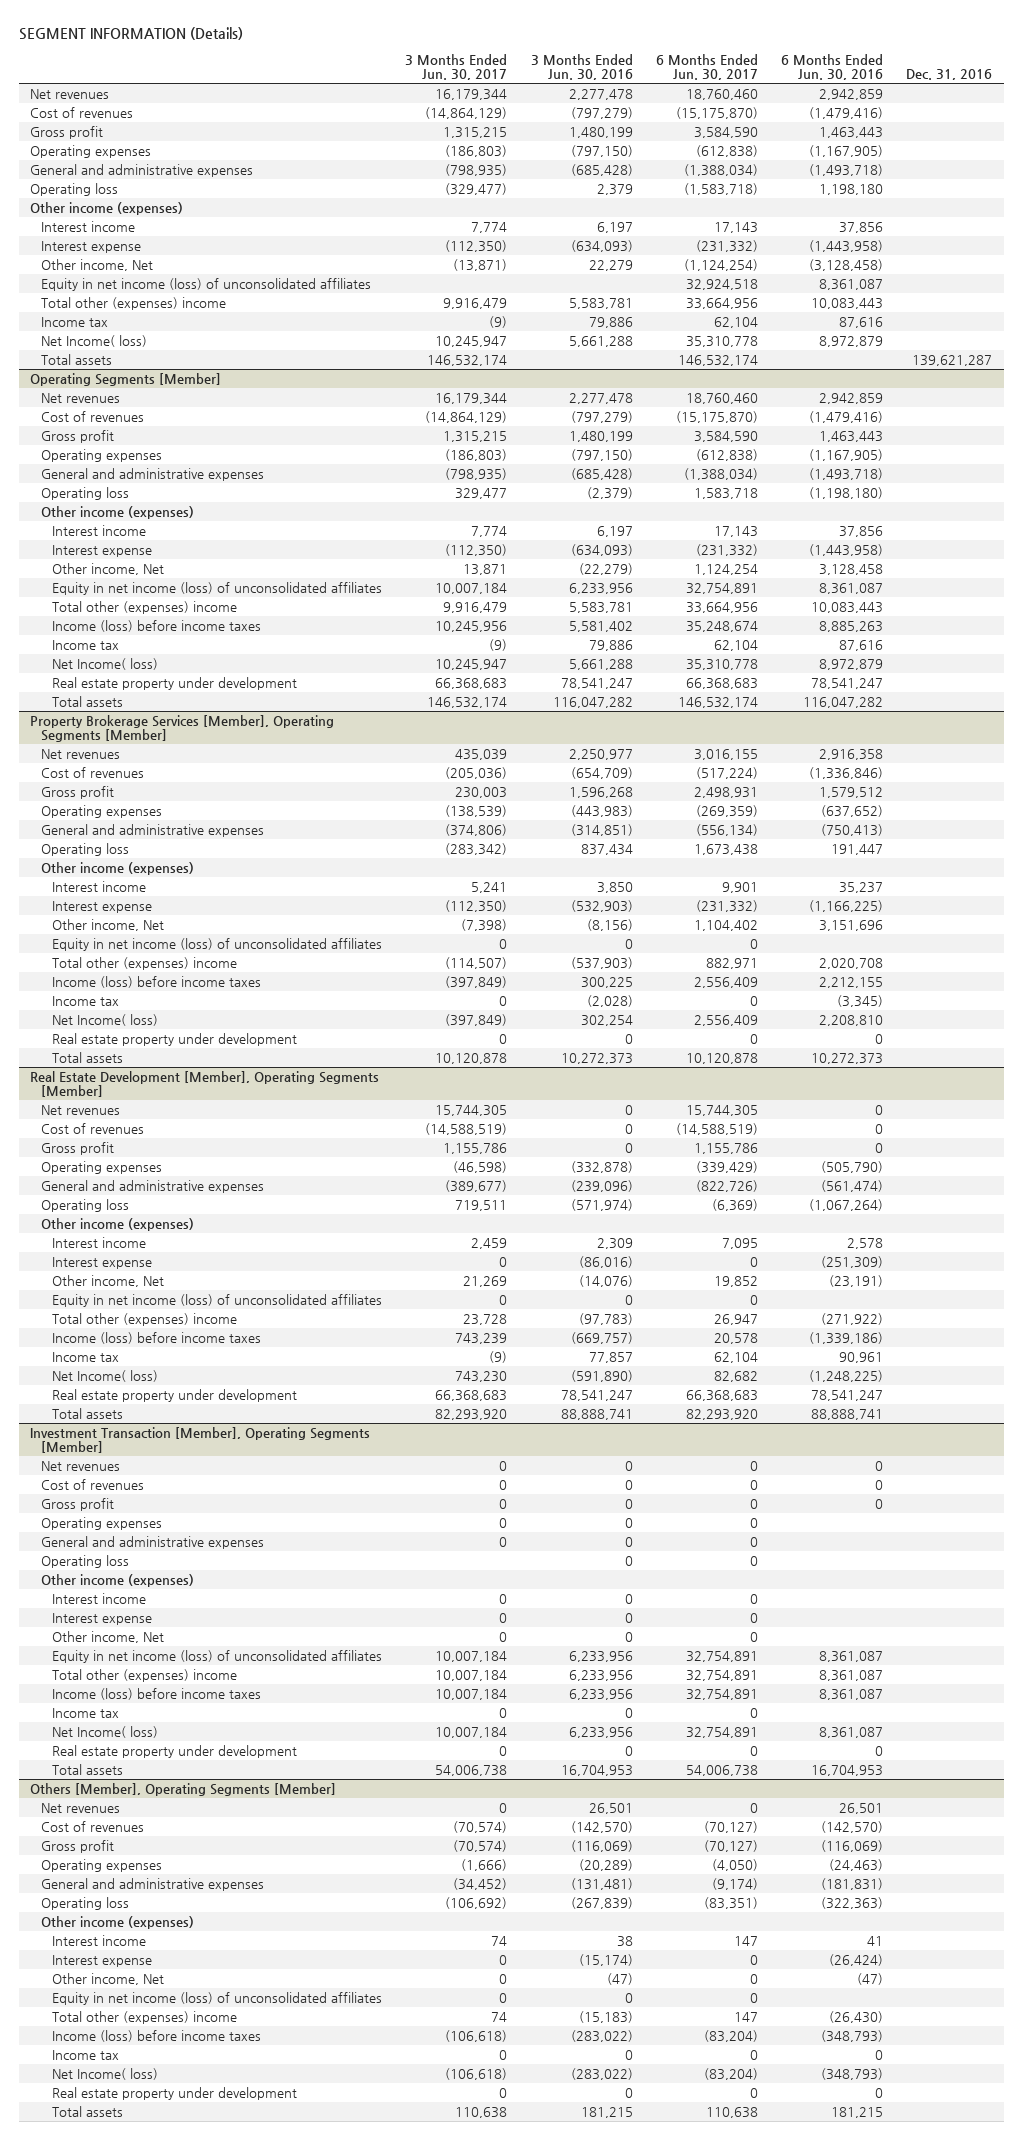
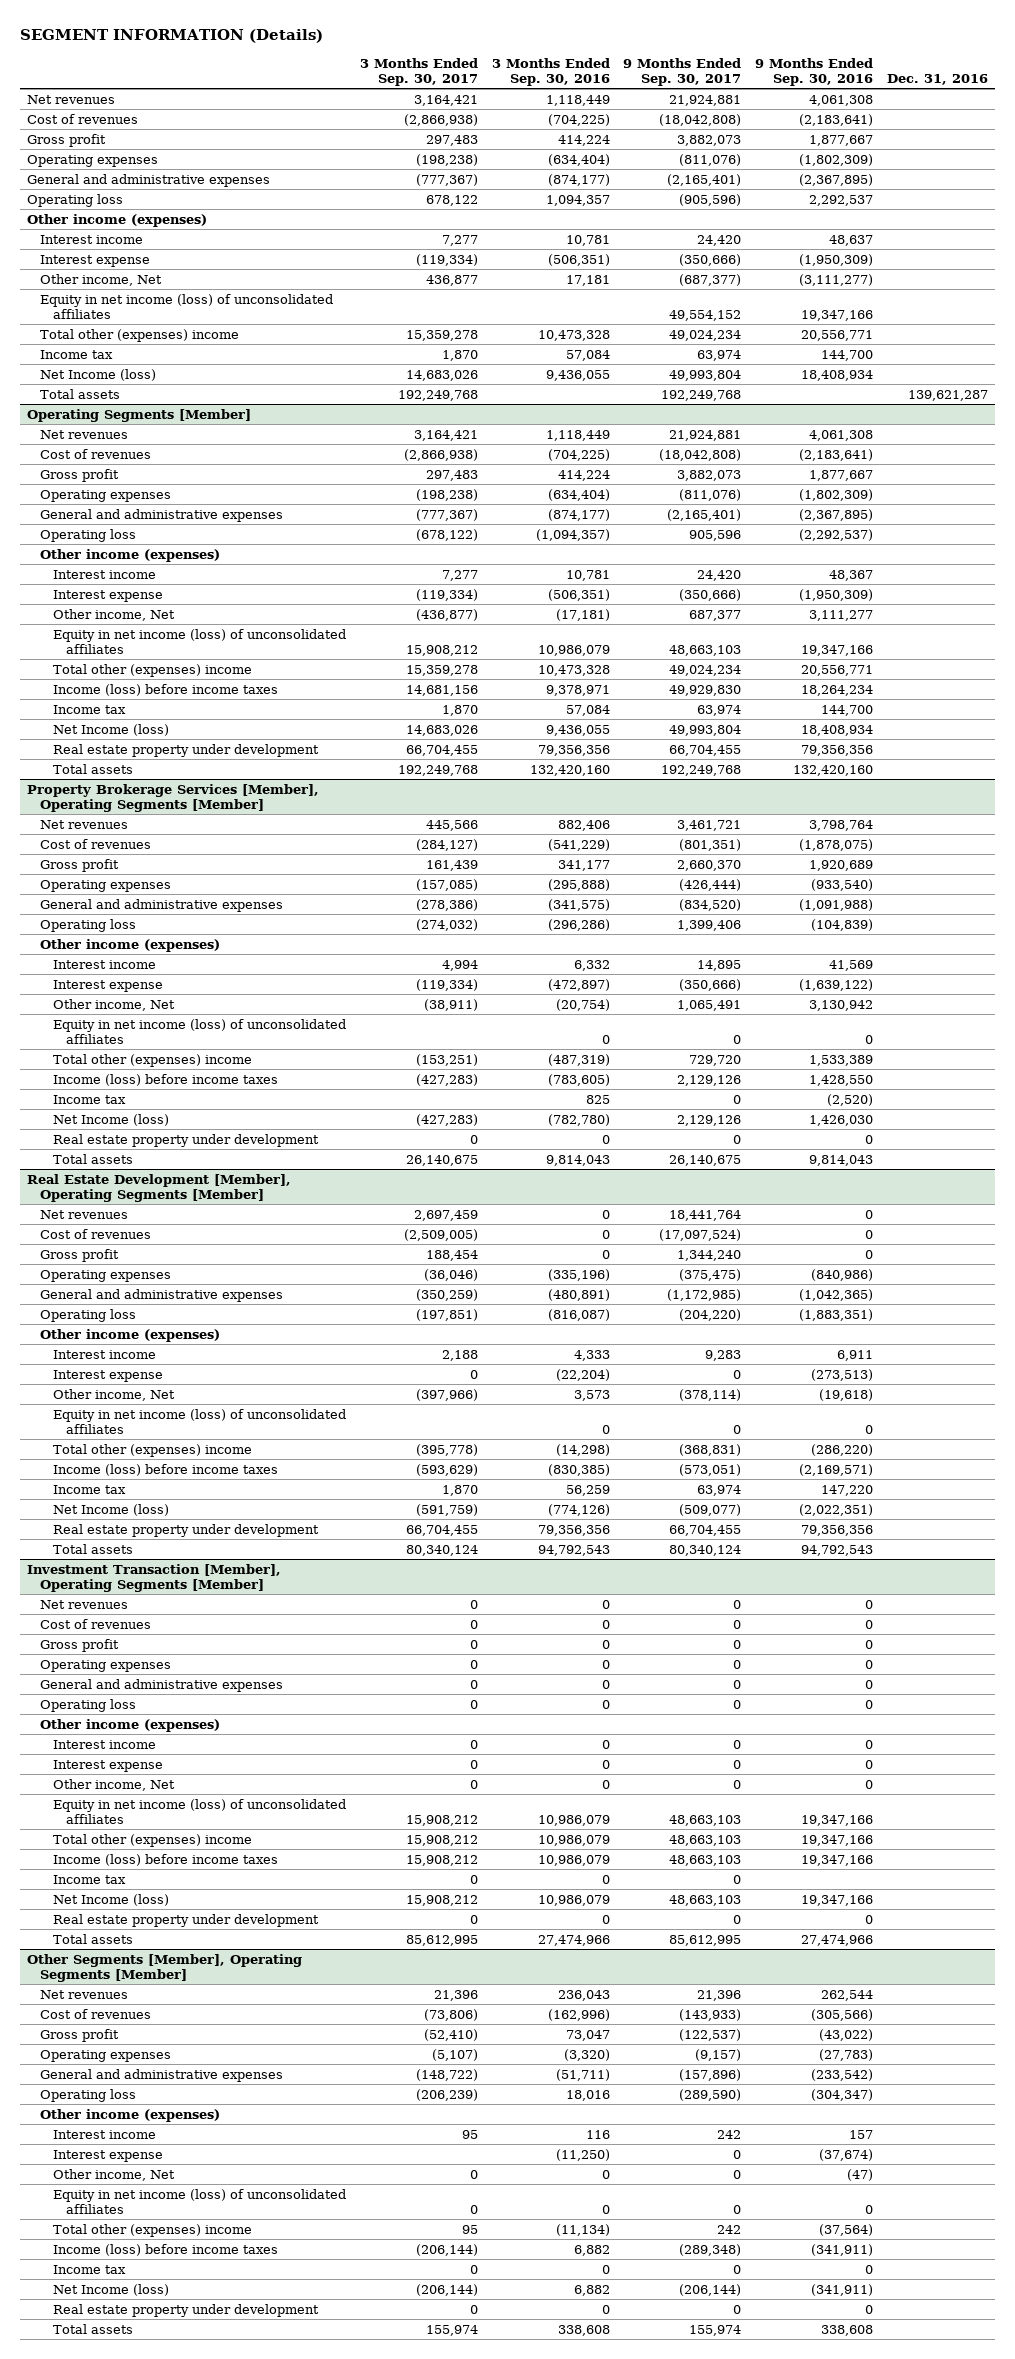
[405,54,508,81] 3 Months Ended Jun. 30, 2017 -> none
[530,54,633,81] 3 Months Ended Jun. 30, 2016 -> none
[655,54,758,81] 6 Months Ended Jun. 30, 2017 -> none
[780,54,883,81] 6 Months Ended Jun. 30, 2016 -> none
none -> [359,58,478,87] 3 Months Ended Sep. 30, 2017
none -> [491,58,610,87] 3 Months Ended Sep. 30, 2016
none -> [623,58,742,87] 9 Months Ended Sep. 30, 2017
none -> [755,58,874,87] 9 Months Ended Sep. 30, 2016
[41,334,148,347] Net Income( loss) -> [39,368,156,381] Net Income (loss)
[52,657,159,670] Net Income( loss) -> [52,723,169,736] Net Income (loss)
[52,1013,159,1026] Net Income( loss) -> [52,1113,169,1126] Net Income (loss)
[52,1369,159,1382] Net Income( loss) -> [52,1503,169,1516] Net Income (loss)
[52,1725,159,1738] Net Income( loss) -> [52,1893,169,1906] Net Income (loss)
[30,1782,337,1796] Others [Member], Operating Segments [Member] -> [27,1953,303,1982] Other Segments [Member], Operating Segments [Member]
[52,2067,159,2080] Net Income( loss) -> [52,2283,169,2296] Net Income (loss)

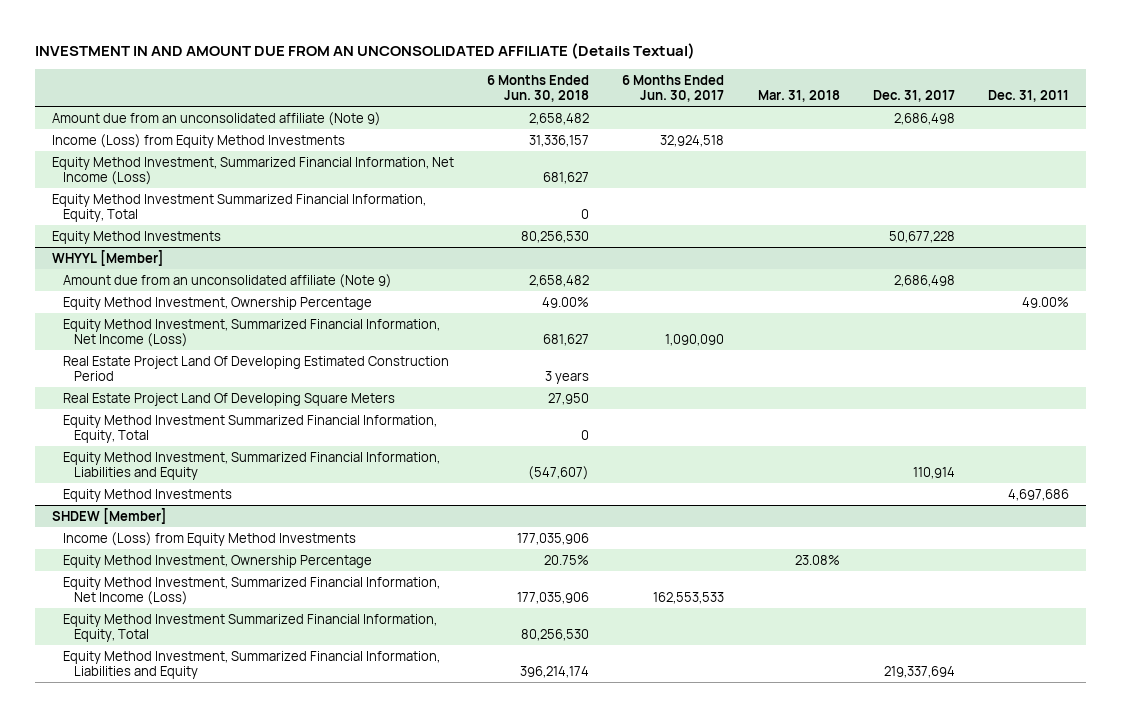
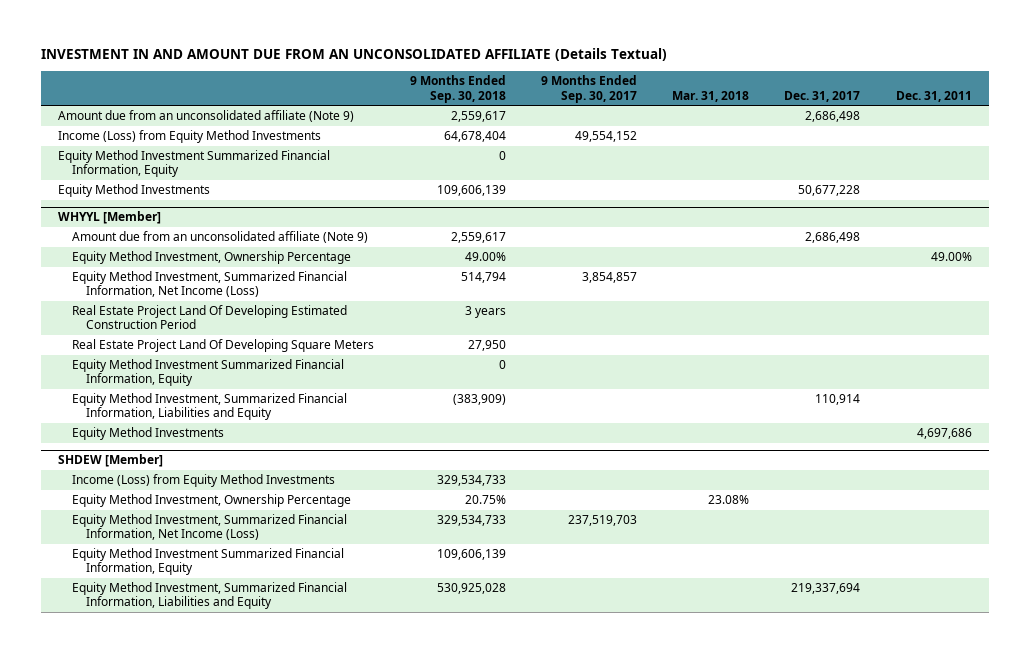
[487,74,590,103] 6 Months Ended Jun. 30, 2018 -> none
[622,74,725,103] 6 Months Ended Jun. 30, 2017 -> none
none -> [409,75,506,103] 9 Months Ended Sep. 30, 2018
none -> [540,75,637,103] 9 Months Ended Sep. 30, 2017
[51,156,454,186] Equity Method Investment, Summarized Financial Information, Net Income (Loss) -> none
[51,193,426,223] Equity Method Investment Summarized Financial Information, Equity, Total -> [58,150,331,178] Equity Method Investment Summarized Financial Information, Equity
[62,414,437,444] Equity Method Investment Summarized Financial Information, Equity, Total -> [72,359,345,387] Equity Method Investment Summarized Financial Information, Equity
[62,613,437,643] Equity Method Investment Summarized Financial Information, Equity, Total -> [72,548,345,576] Equity Method Investment Summarized Financial Information, Equity

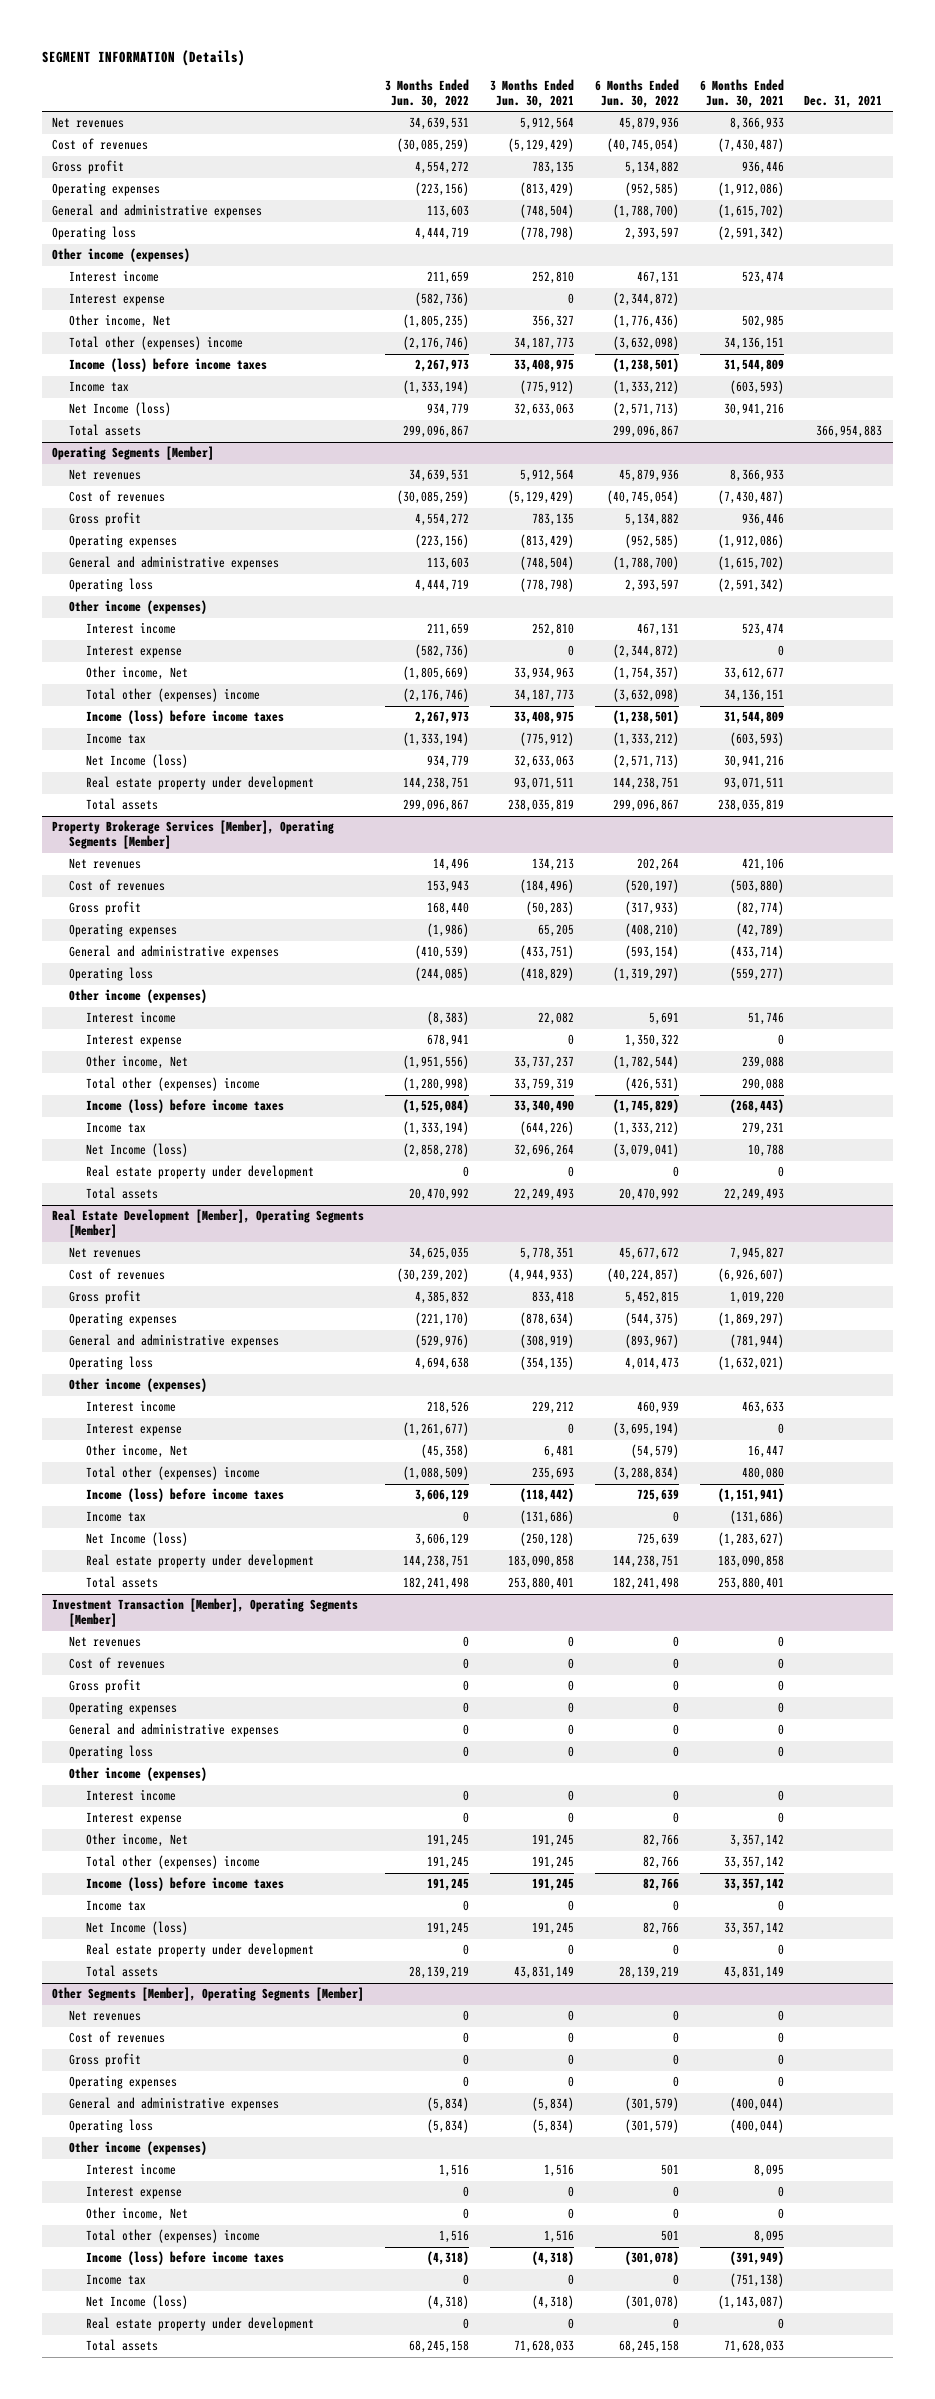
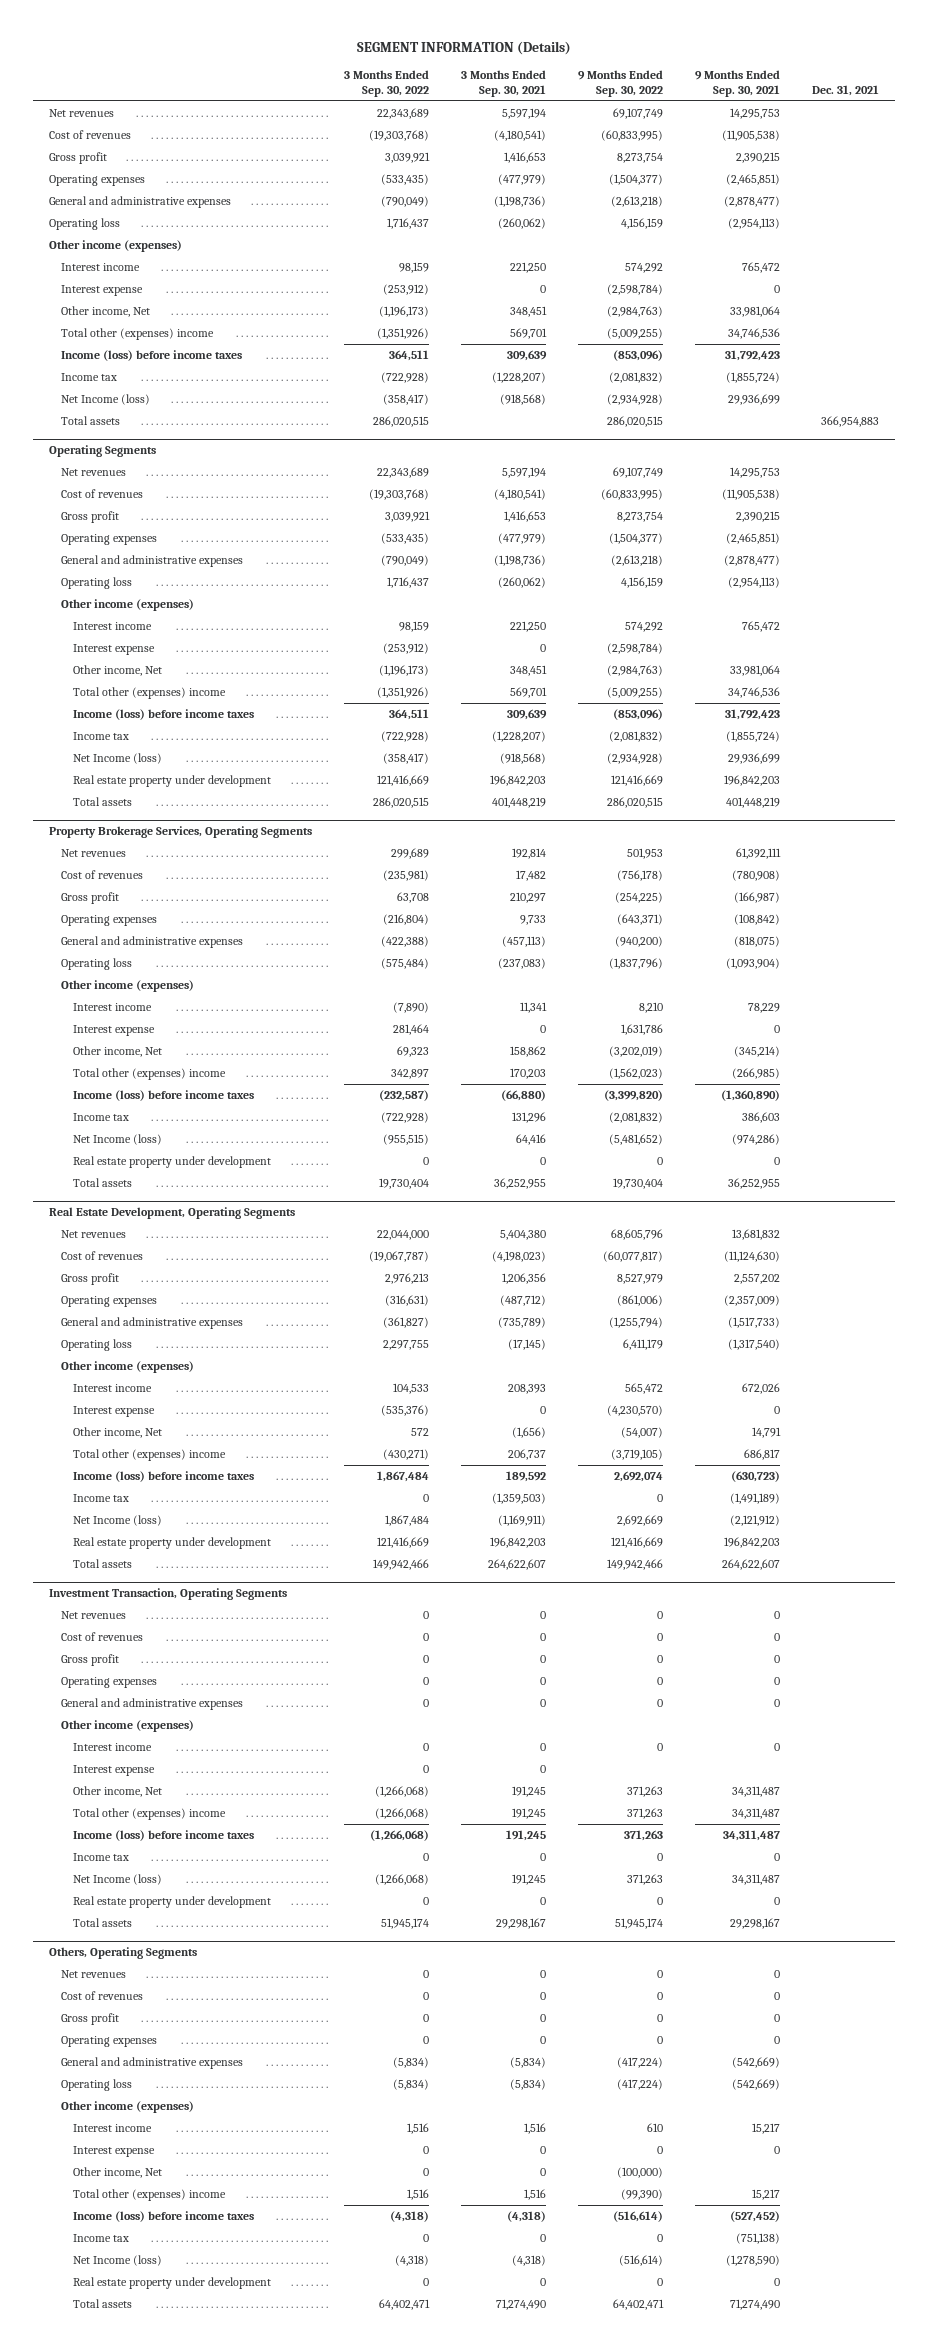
[385,78,470,108] 3 Months Ended Jun. 30, 2022 -> none
[490,78,575,108] 3 Months Ended Jun. 30, 2021 -> none
[594,78,679,108] 6 Months Ended Jun. 30, 2022 -> none
[699,78,784,108] 6 Months Ended Jun. 30, 2021 -> none
none -> [343,69,429,97] 3 Months Ended Sep. 30, 2022
none -> [460,69,546,97] 3 Months Ended Sep. 30, 2021
none -> [578,69,664,97] 9 Months Ended Sep. 30, 2022
none -> [695,69,781,97] 9 Months Ended Sep. 30, 2021
[52,446,215,461] Operating Segments [Member] -> [48,445,156,458] Operating Segments
[52,820,335,850] Property Brokerage Services [Member], Operating Segments [Member] -> [48,826,312,839] Property Brokerage Services, Operating Segments
[52,1209,365,1239] Real Estate Development [Member], Operating Segments [Member] -> [48,1207,295,1220] Real Estate Development, Operating Segments
[52,1598,359,1628] Investment Transaction [Member], Operating Segments [Member] -> [48,1588,287,1601] Investment Transaction, Operating Segments
[69,1745,154,1760] Operating loss -> none
[52,1987,365,2002] Other Segments [Member], Operating Segments [Member] -> [48,1947,197,1960] Others, Operating Segments

